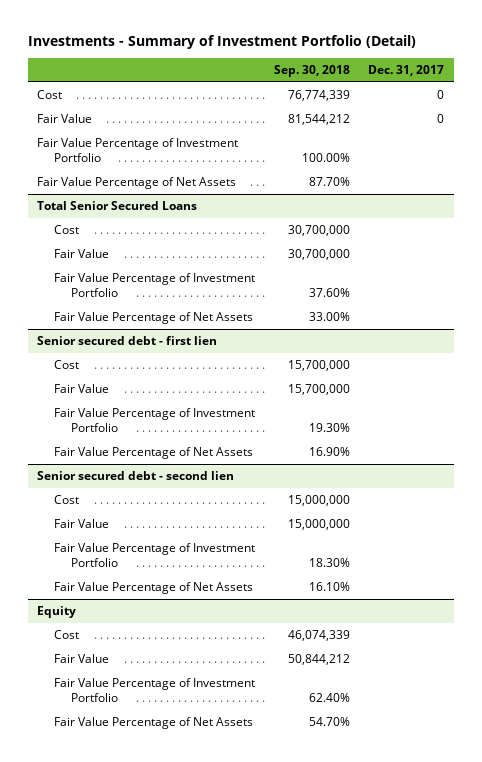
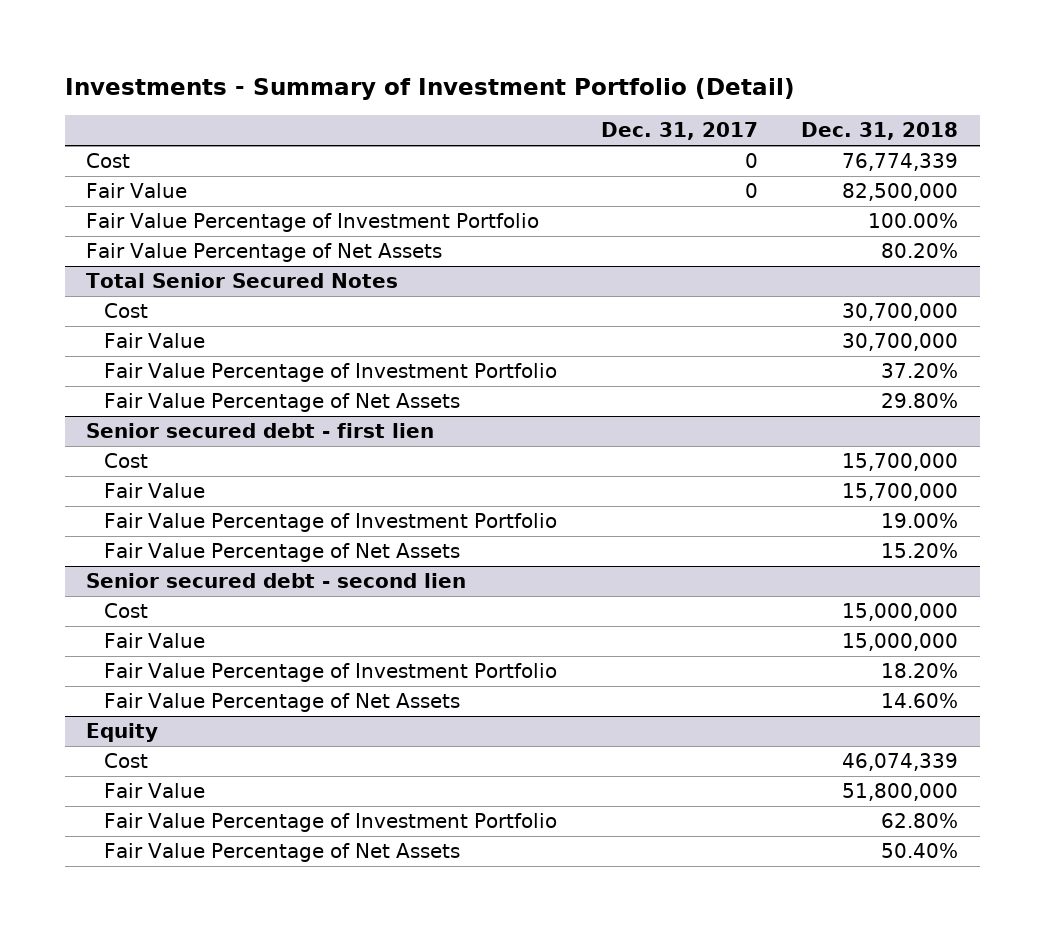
[273,65,350,78] Sep. 30, 2018 -> none
none -> [801,122,959,141] Dec. 31, 2018
[37,201,198,211] Total Senior Secured Loans -> [86,273,399,289] Total Senior Secured Notes

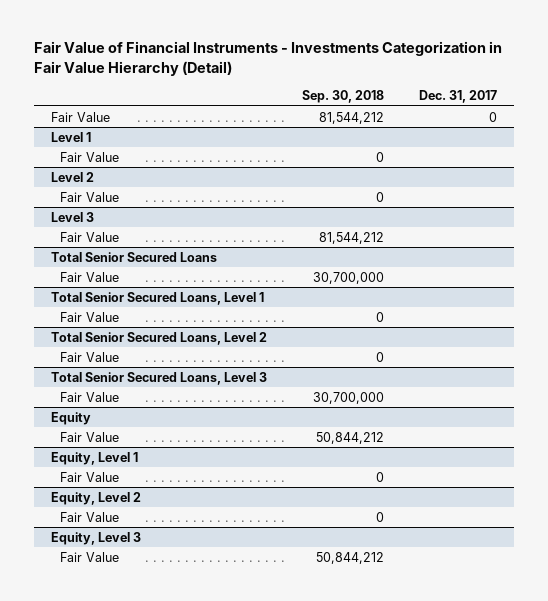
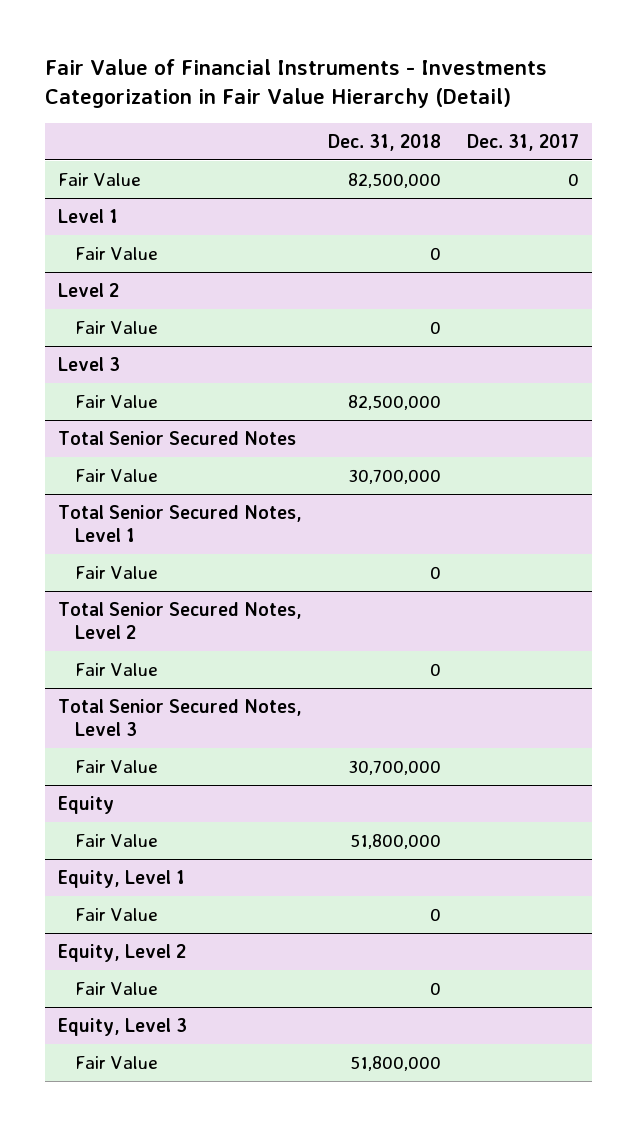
[302,90,385,104] Sep. 30, 2018 -> none
none -> [327,133,441,151] Dec. 31, 2018
[51,251,218,262] Total Senior Secured Loans -> [58,430,297,445] Total Senior Secured Notes
[51,291,265,305] Total Senior Secured Loans, Level 1 -> [58,504,303,542] Total Senior Secured Notes, Level 1
[51,331,268,345] Total Senior Secured Loans, Level 2 -> [58,601,303,639] Total Senior Secured Notes, Level 2
[51,371,268,385] Total Senior Secured Loans, Level 3 -> [58,698,303,736] Total Senior Secured Notes, Level 3

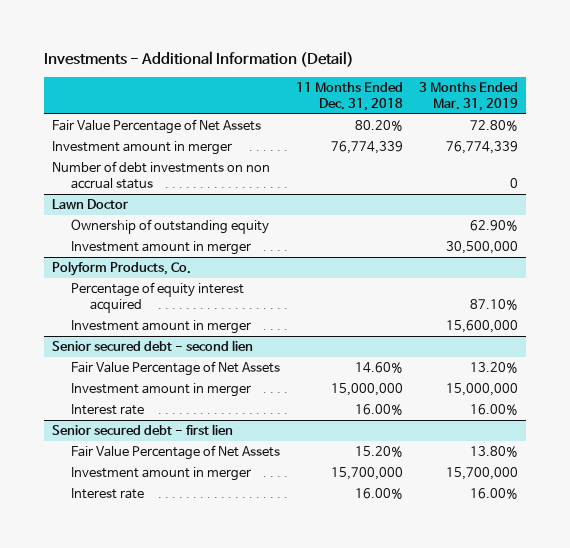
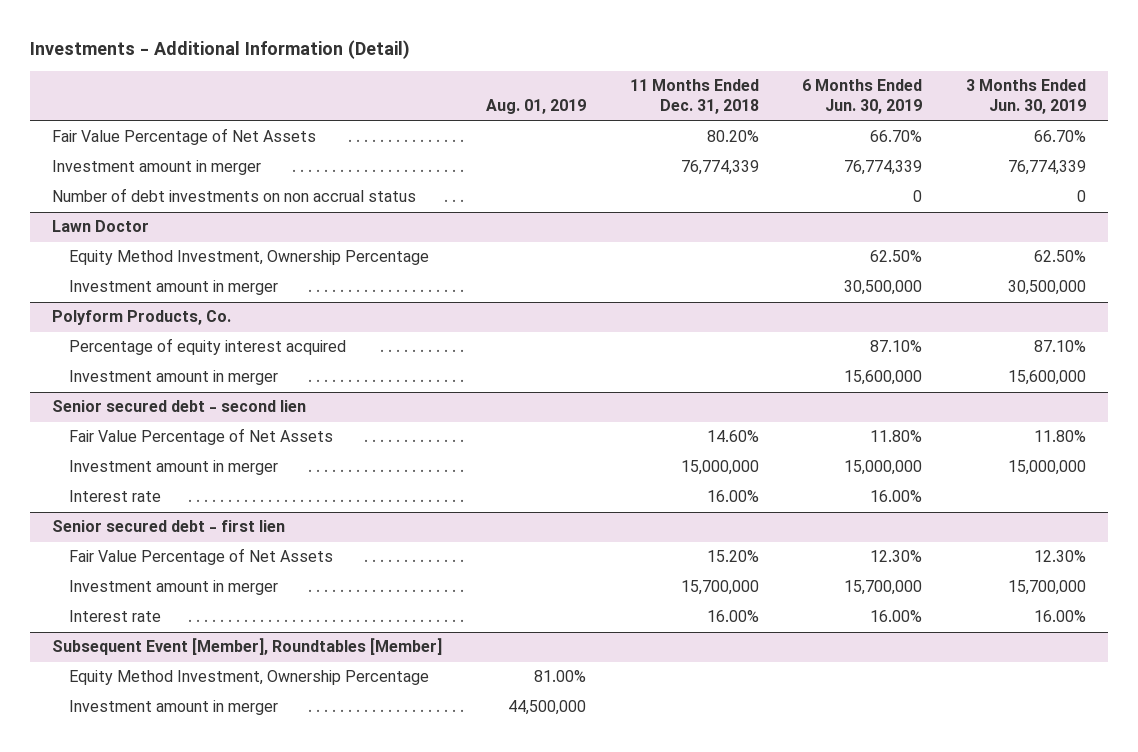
[419,82,519,111] 3 Months Ended Mar. 31, 2019 -> none
none -> [485,99,586,115] Aug. 01, 2019
none -> [802,79,923,115] 6 Months Ended Jun. 30, 2019
none -> [966,79,1087,115] 3 Months Ended Jun. 30, 2019
[70,219,269,235] Ownership of outstanding equity -> [69,250,430,266] Equity Method Investment, Ownership Percentage
none -> [52,638,443,656] Subsequent Event [Member], Roundtables [Member]
none -> [69,670,430,686] Equity Method Investment, Ownership Percentage
none -> [69,700,279,716] Investment amount in merger

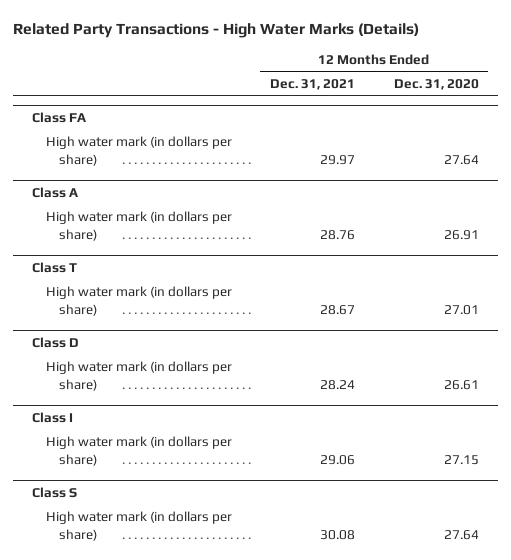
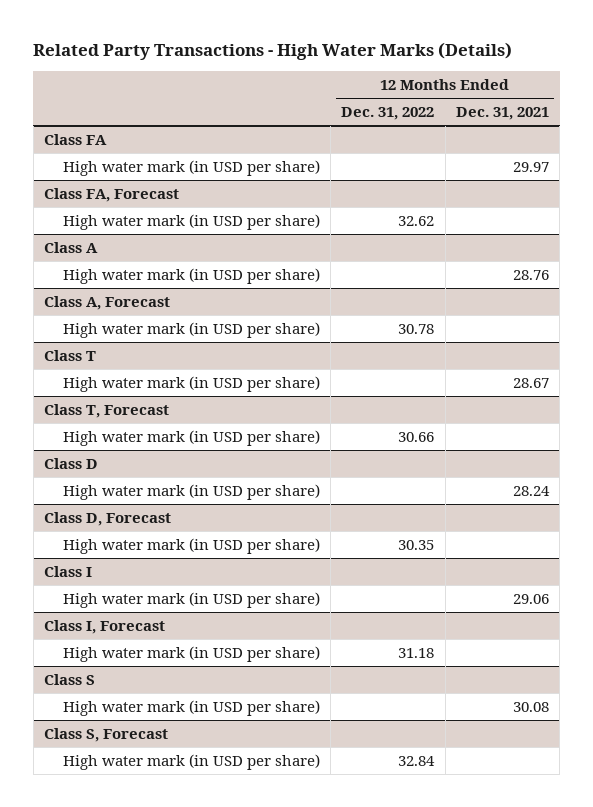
[393,79,479,91] Dec. 31, 2020 -> none
none -> [341,107,435,121] Dec. 31, 2022
[45,136,232,167] High water mark (in dollars per share) -> [62,159,320,176] High water mark (in USD per share)
none -> [43,187,179,202] Class FA, Forecast
none -> [62,213,320,230] High water mark (in USD per share)
[45,211,232,242] High water mark (in dollars per share) -> [62,267,320,284] High water mark (in USD per share)
none -> [43,295,170,310] Class A, Forecast
none -> [62,321,320,338] High water mark (in USD per share)
[45,286,232,317] High water mark (in dollars per share) -> [62,375,320,392] High water mark (in USD per share)
none -> [43,403,169,418] Class T, Forecast
none -> [62,429,320,446] High water mark (in USD per share)
[45,361,232,392] High water mark (in dollars per share) -> [62,483,320,500] High water mark (in USD per share)
none -> [43,511,171,526] Class D, Forecast
none -> [62,537,320,554] High water mark (in USD per share)
[45,436,232,467] High water mark (in dollars per share) -> [62,591,320,608] High water mark (in USD per share)
none -> [43,619,165,634] Class I, Forecast
none -> [62,645,320,662] High water mark (in USD per share)
[45,511,232,542] High water mark (in dollars per share) -> [62,699,320,716] High water mark (in USD per share)
none -> [43,727,168,742] Class S, Forecast
none -> [62,753,320,770] High water mark (in USD per share)

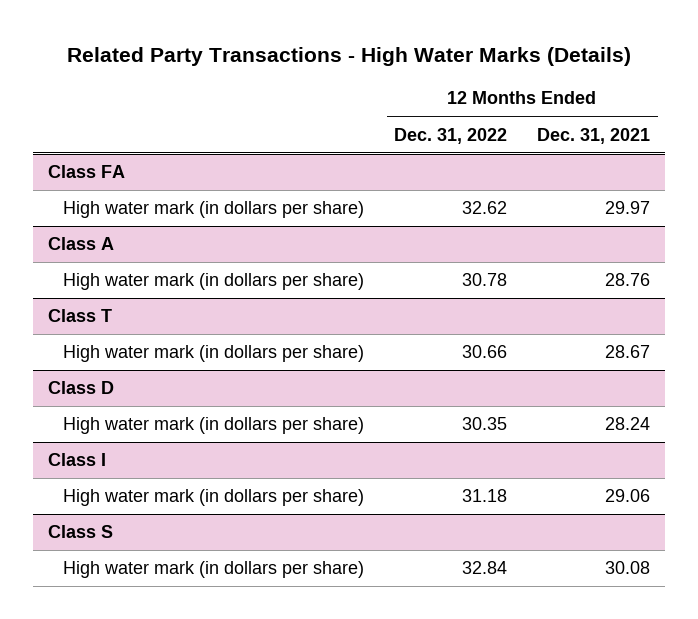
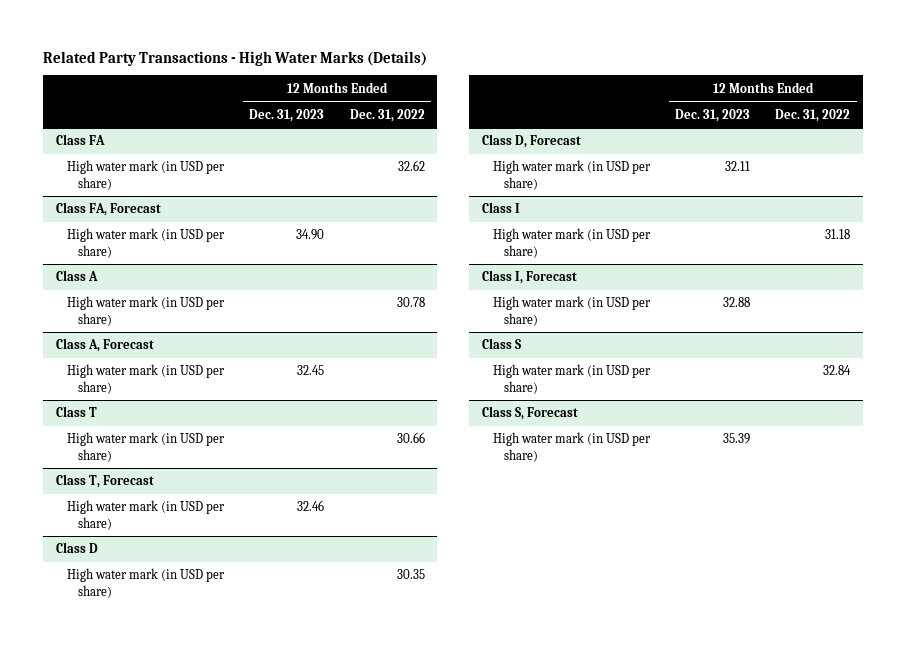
[537,127,651,144] Dec. 31, 2021 -> none
none -> [249,108,325,122] Dec. 31, 2023
[63,201,365,219] High water mark (in dollars per share) -> [66,160,225,190] High water mark (in USD per share)
none -> [55,202,161,217] Class FA, Forecast
none -> [66,228,225,258] High water mark (in USD per share)
[63,273,365,291] High water mark (in dollars per share) -> [66,296,225,326] High water mark (in USD per share)
none -> [55,338,154,353] Class A, Forecast
none -> [66,364,225,394] High water mark (in USD per share)
[63,345,365,363] High water mark (in dollars per share) -> [66,432,225,462] High water mark (in USD per share)
none -> [55,474,154,489] Class T, Forecast
none -> [66,500,225,530] High water mark (in USD per share)
[63,417,365,435] High water mark (in dollars per share) -> [66,568,225,598] High water mark (in USD per share)
none -> [481,134,581,149] Class D, Forecast
none -> [492,160,651,190] High water mark (in USD per share)
[63,489,365,507] High water mark (in dollars per share) -> [492,228,651,258] High water mark (in USD per share)
none -> [481,270,577,285] Class I, Forecast
none -> [492,296,651,326] High water mark (in USD per share)
[63,561,365,579] High water mark (in dollars per share) -> [492,364,651,394] High water mark (in USD per share)
none -> [481,406,578,421] Class S, Forecast
none -> [492,432,651,462] High water mark (in USD per share)

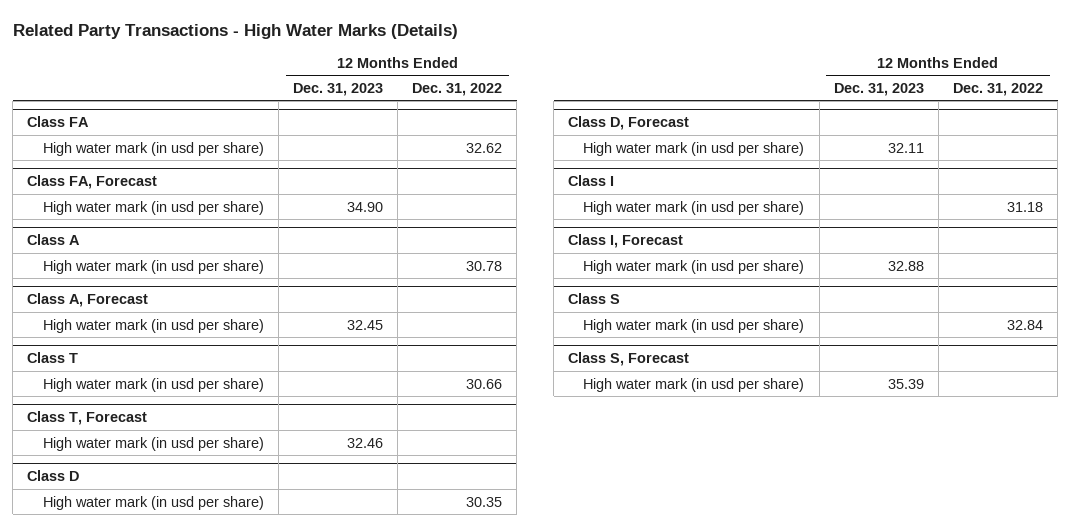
[66,160,225,190] High water mark (in USD per share) -> [42,141,264,156] High water mark (in usd per share)
[66,228,225,258] High water mark (in USD per share) -> [42,200,264,215] High water mark (in usd per share)
[66,296,225,326] High water mark (in USD per share) -> [42,259,264,274] High water mark (in usd per share)
[66,364,225,394] High water mark (in USD per share) -> [42,318,264,333] High water mark (in usd per share)
[66,432,225,462] High water mark (in USD per share) -> [42,377,264,392] High water mark (in usd per share)
[66,500,225,530] High water mark (in USD per share) -> [42,436,264,451] High water mark (in usd per share)
[66,568,225,598] High water mark (in USD per share) -> [42,495,264,510] High water mark (in usd per share)
[492,160,651,190] High water mark (in USD per share) -> [583,141,805,156] High water mark (in usd per share)
[492,228,651,258] High water mark (in USD per share) -> [583,200,805,215] High water mark (in usd per share)
[492,296,651,326] High water mark (in USD per share) -> [583,259,805,274] High water mark (in usd per share)
[492,364,651,394] High water mark (in USD per share) -> [583,318,805,333] High water mark (in usd per share)
[492,432,651,462] High water mark (in USD per share) -> [583,377,805,392] High water mark (in usd per share)

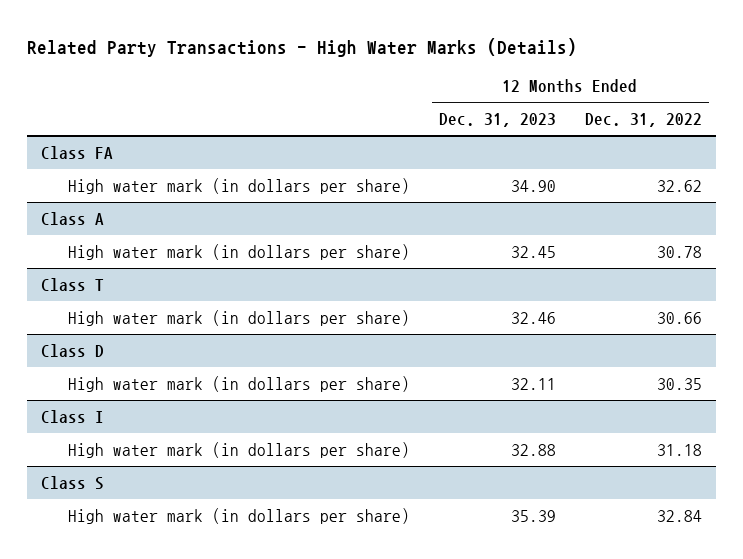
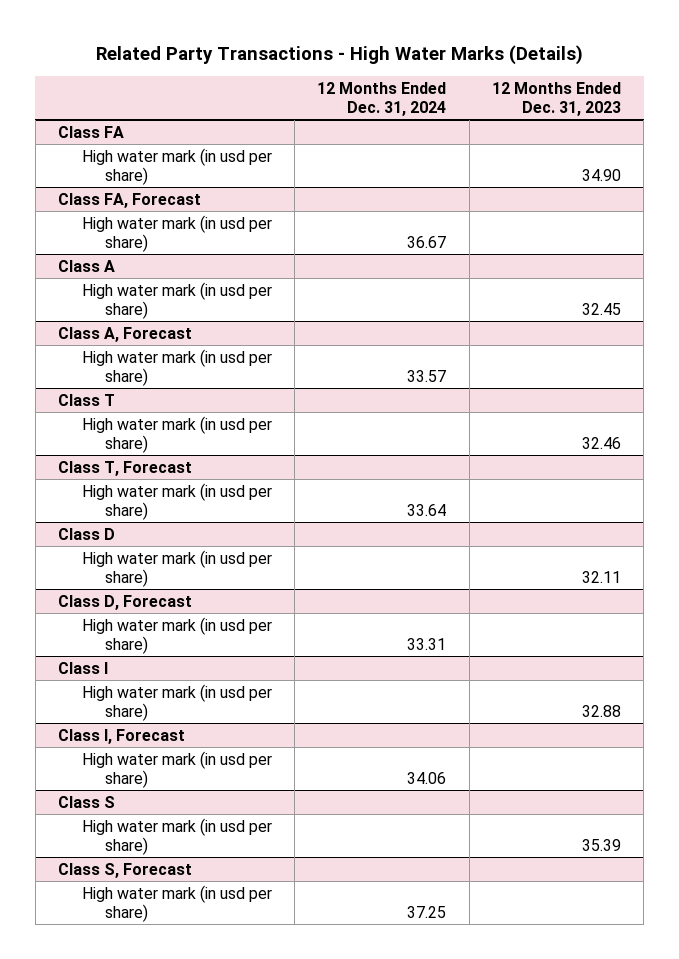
[584,112,702,127] Dec. 31, 2022 -> none
none -> [317,82,447,117] 12 Months Ended Dec. 31, 2024
[67,177,410,194] High water mark (in dollars per share) -> [81,147,272,185] High water mark (in usd per share)
none -> [58,192,202,208] Class FA, Forecast
none -> [81,214,272,252] High water mark (in usd per share)
[67,243,410,260] High water mark (in dollars per share) -> [81,281,272,319] High water mark (in usd per share)
none -> [58,326,193,342] Class A, Forecast
none -> [81,348,272,386] High water mark (in usd per share)
[67,309,410,326] High water mark (in dollars per share) -> [81,415,272,453] High water mark (in usd per share)
none -> [58,460,193,476] Class T, Forecast
none -> [81,482,272,520] High water mark (in usd per share)
[67,375,410,392] High water mark (in dollars per share) -> [81,549,272,587] High water mark (in usd per share)
none -> [58,594,193,610] Class D, Forecast
none -> [81,616,272,654] High water mark (in usd per share)
[67,441,410,458] High water mark (in dollars per share) -> [81,683,272,721] High water mark (in usd per share)
none -> [58,728,186,744] Class I, Forecast
none -> [81,750,272,788] High water mark (in usd per share)
[67,507,410,524] High water mark (in dollars per share) -> [81,817,272,855] High water mark (in usd per share)
none -> [58,862,193,878] Class S, Forecast
none -> [81,884,272,922] High water mark (in usd per share)

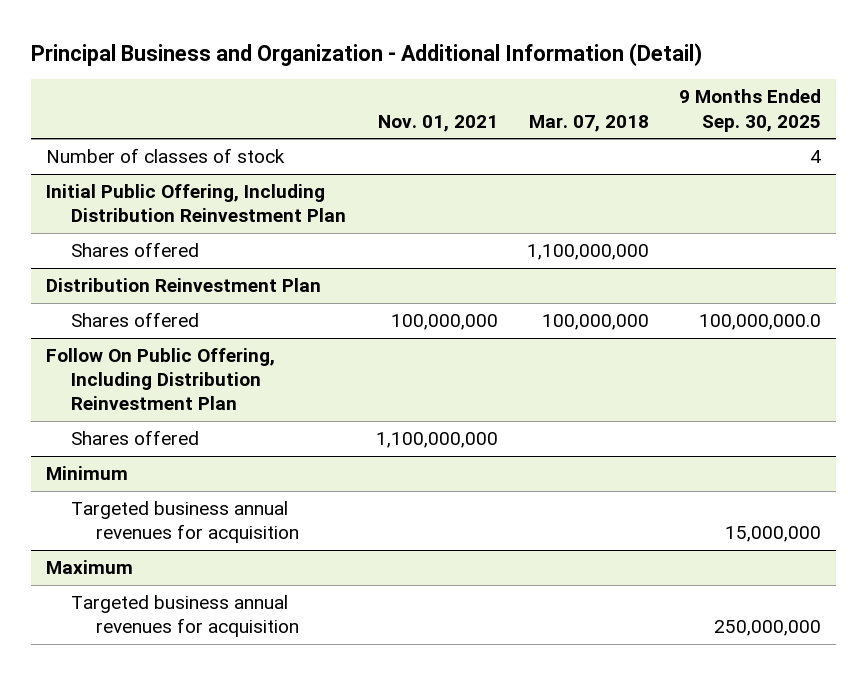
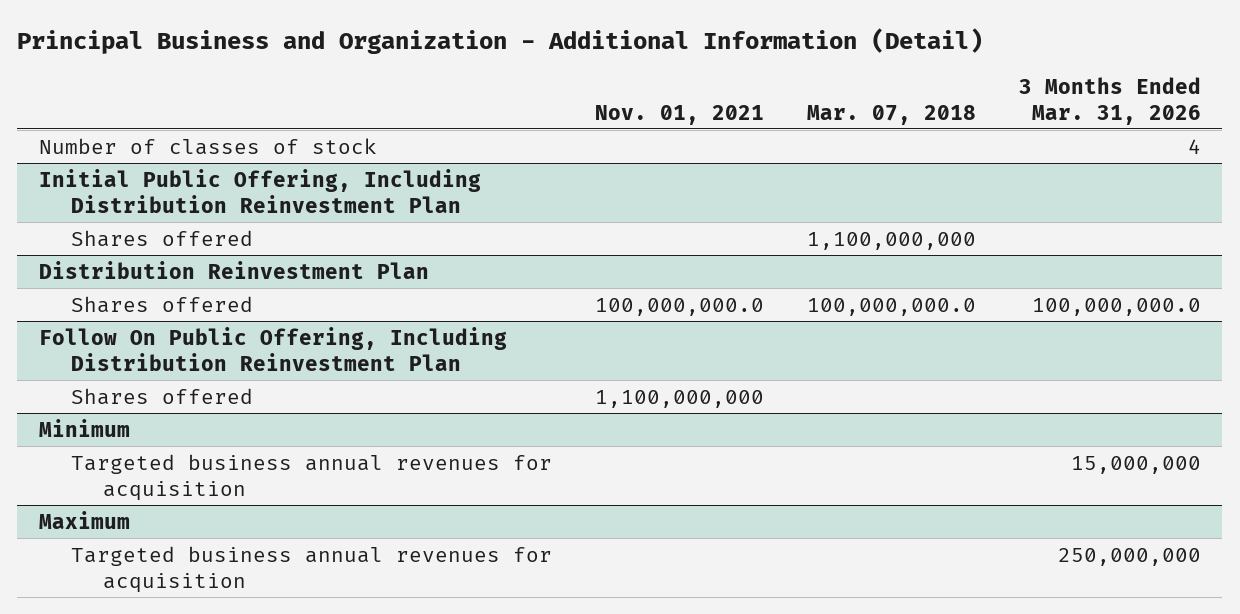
[678,89,821,132] 9 Months Ended Sep. 30, 2025 -> none
none -> [1018,76,1201,125] 3 Months Ended Mar. 31, 2026
[390,314,498,331] 100,000,000 -> [594,297,764,316] 100,000,000.0
[542,314,650,331] 100,000,000 -> [806,297,976,316] 100,000,000.0

